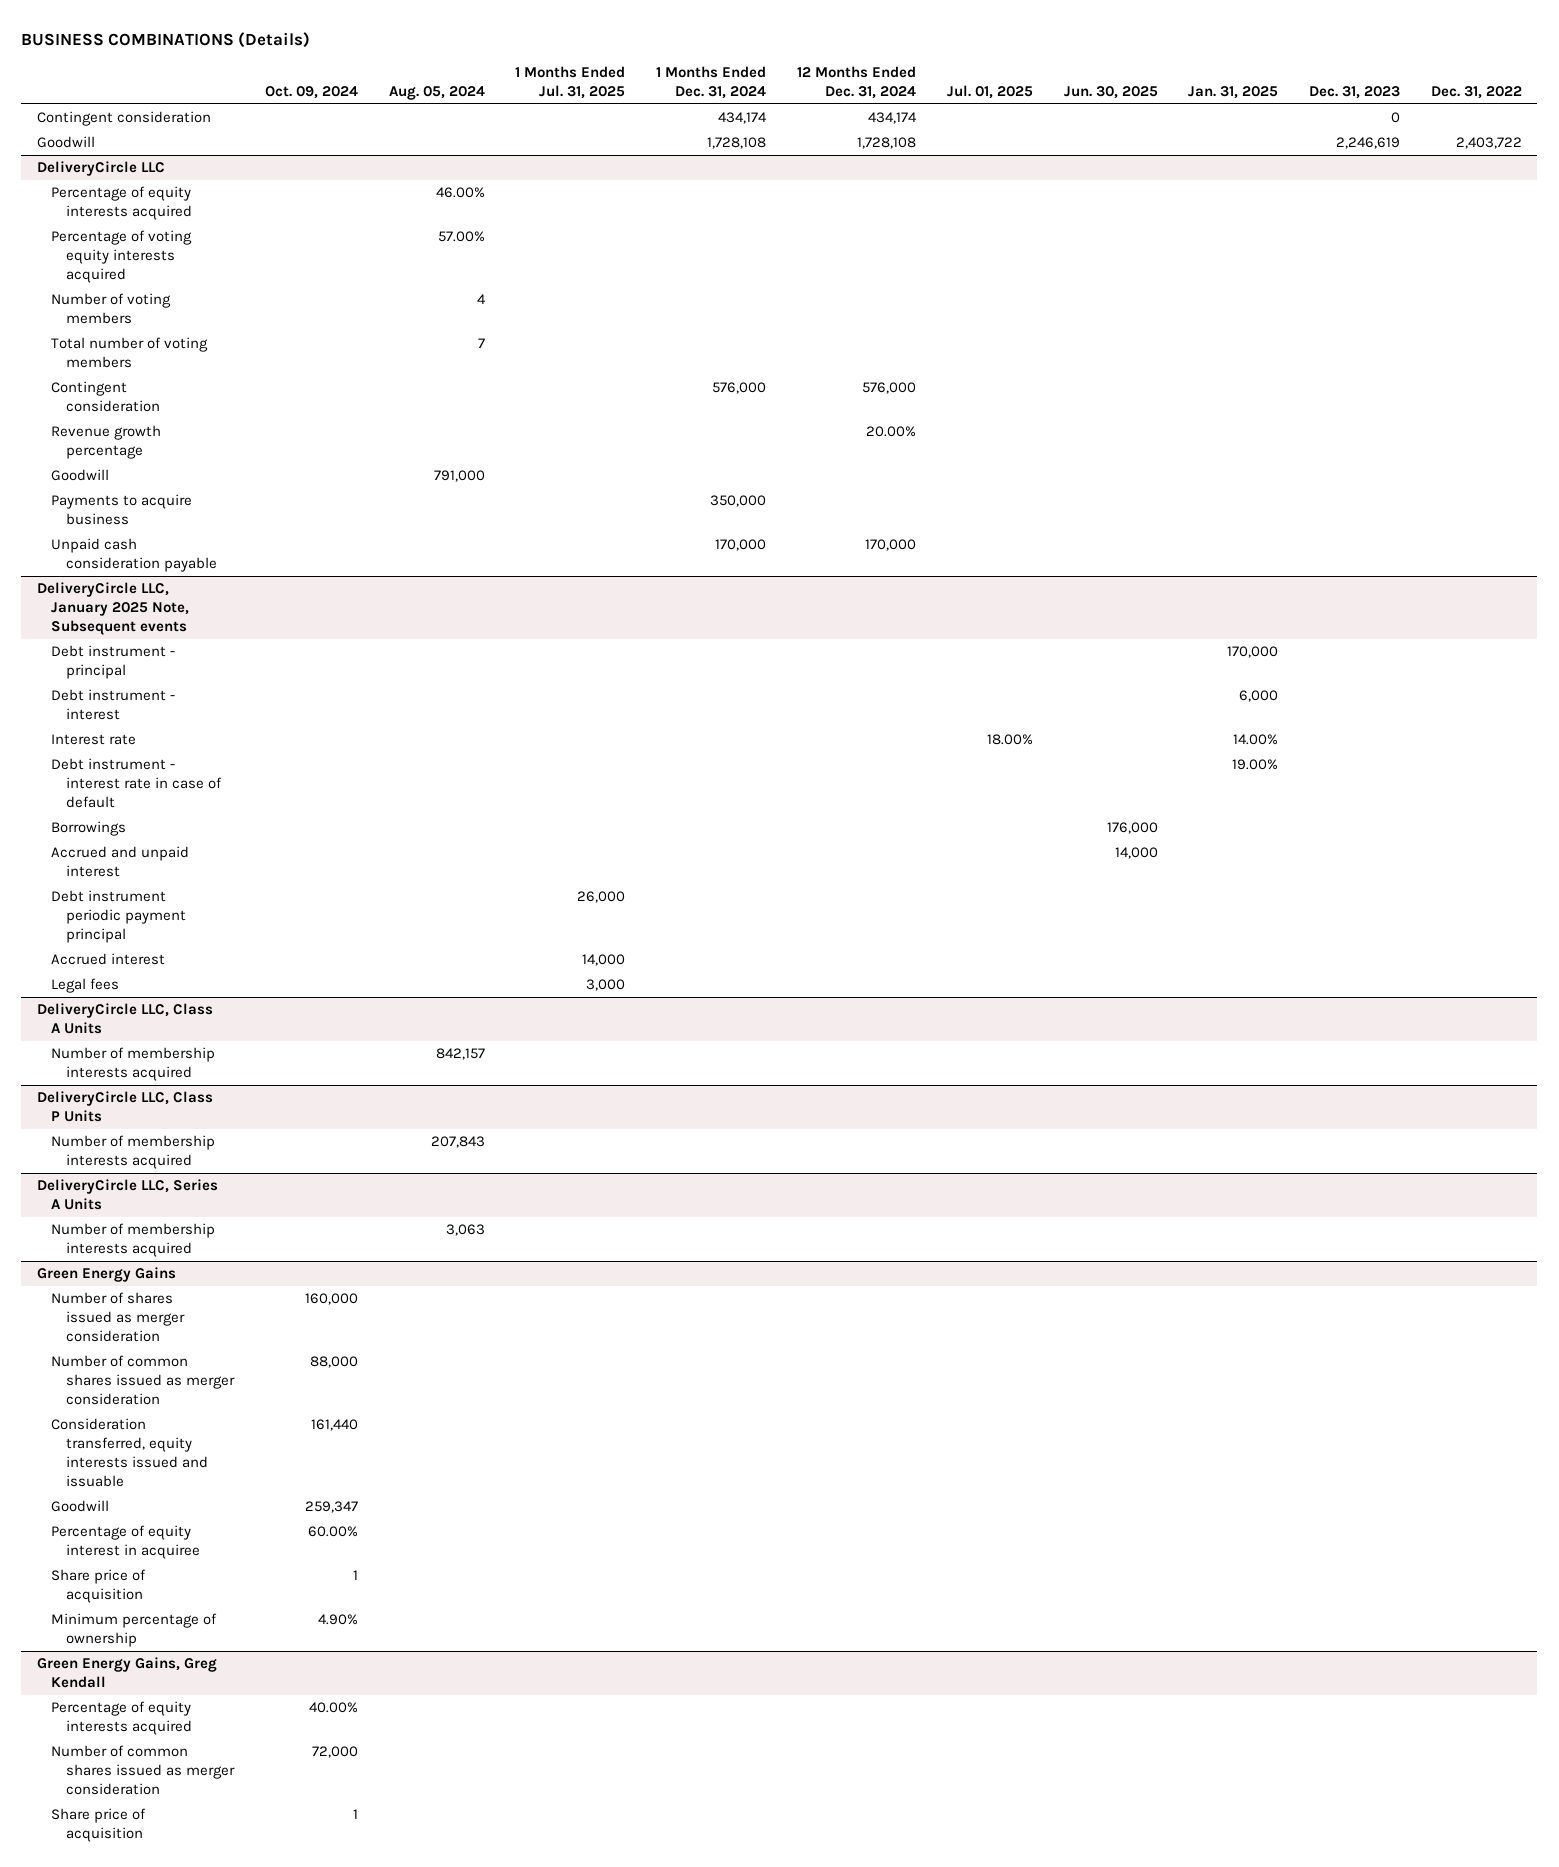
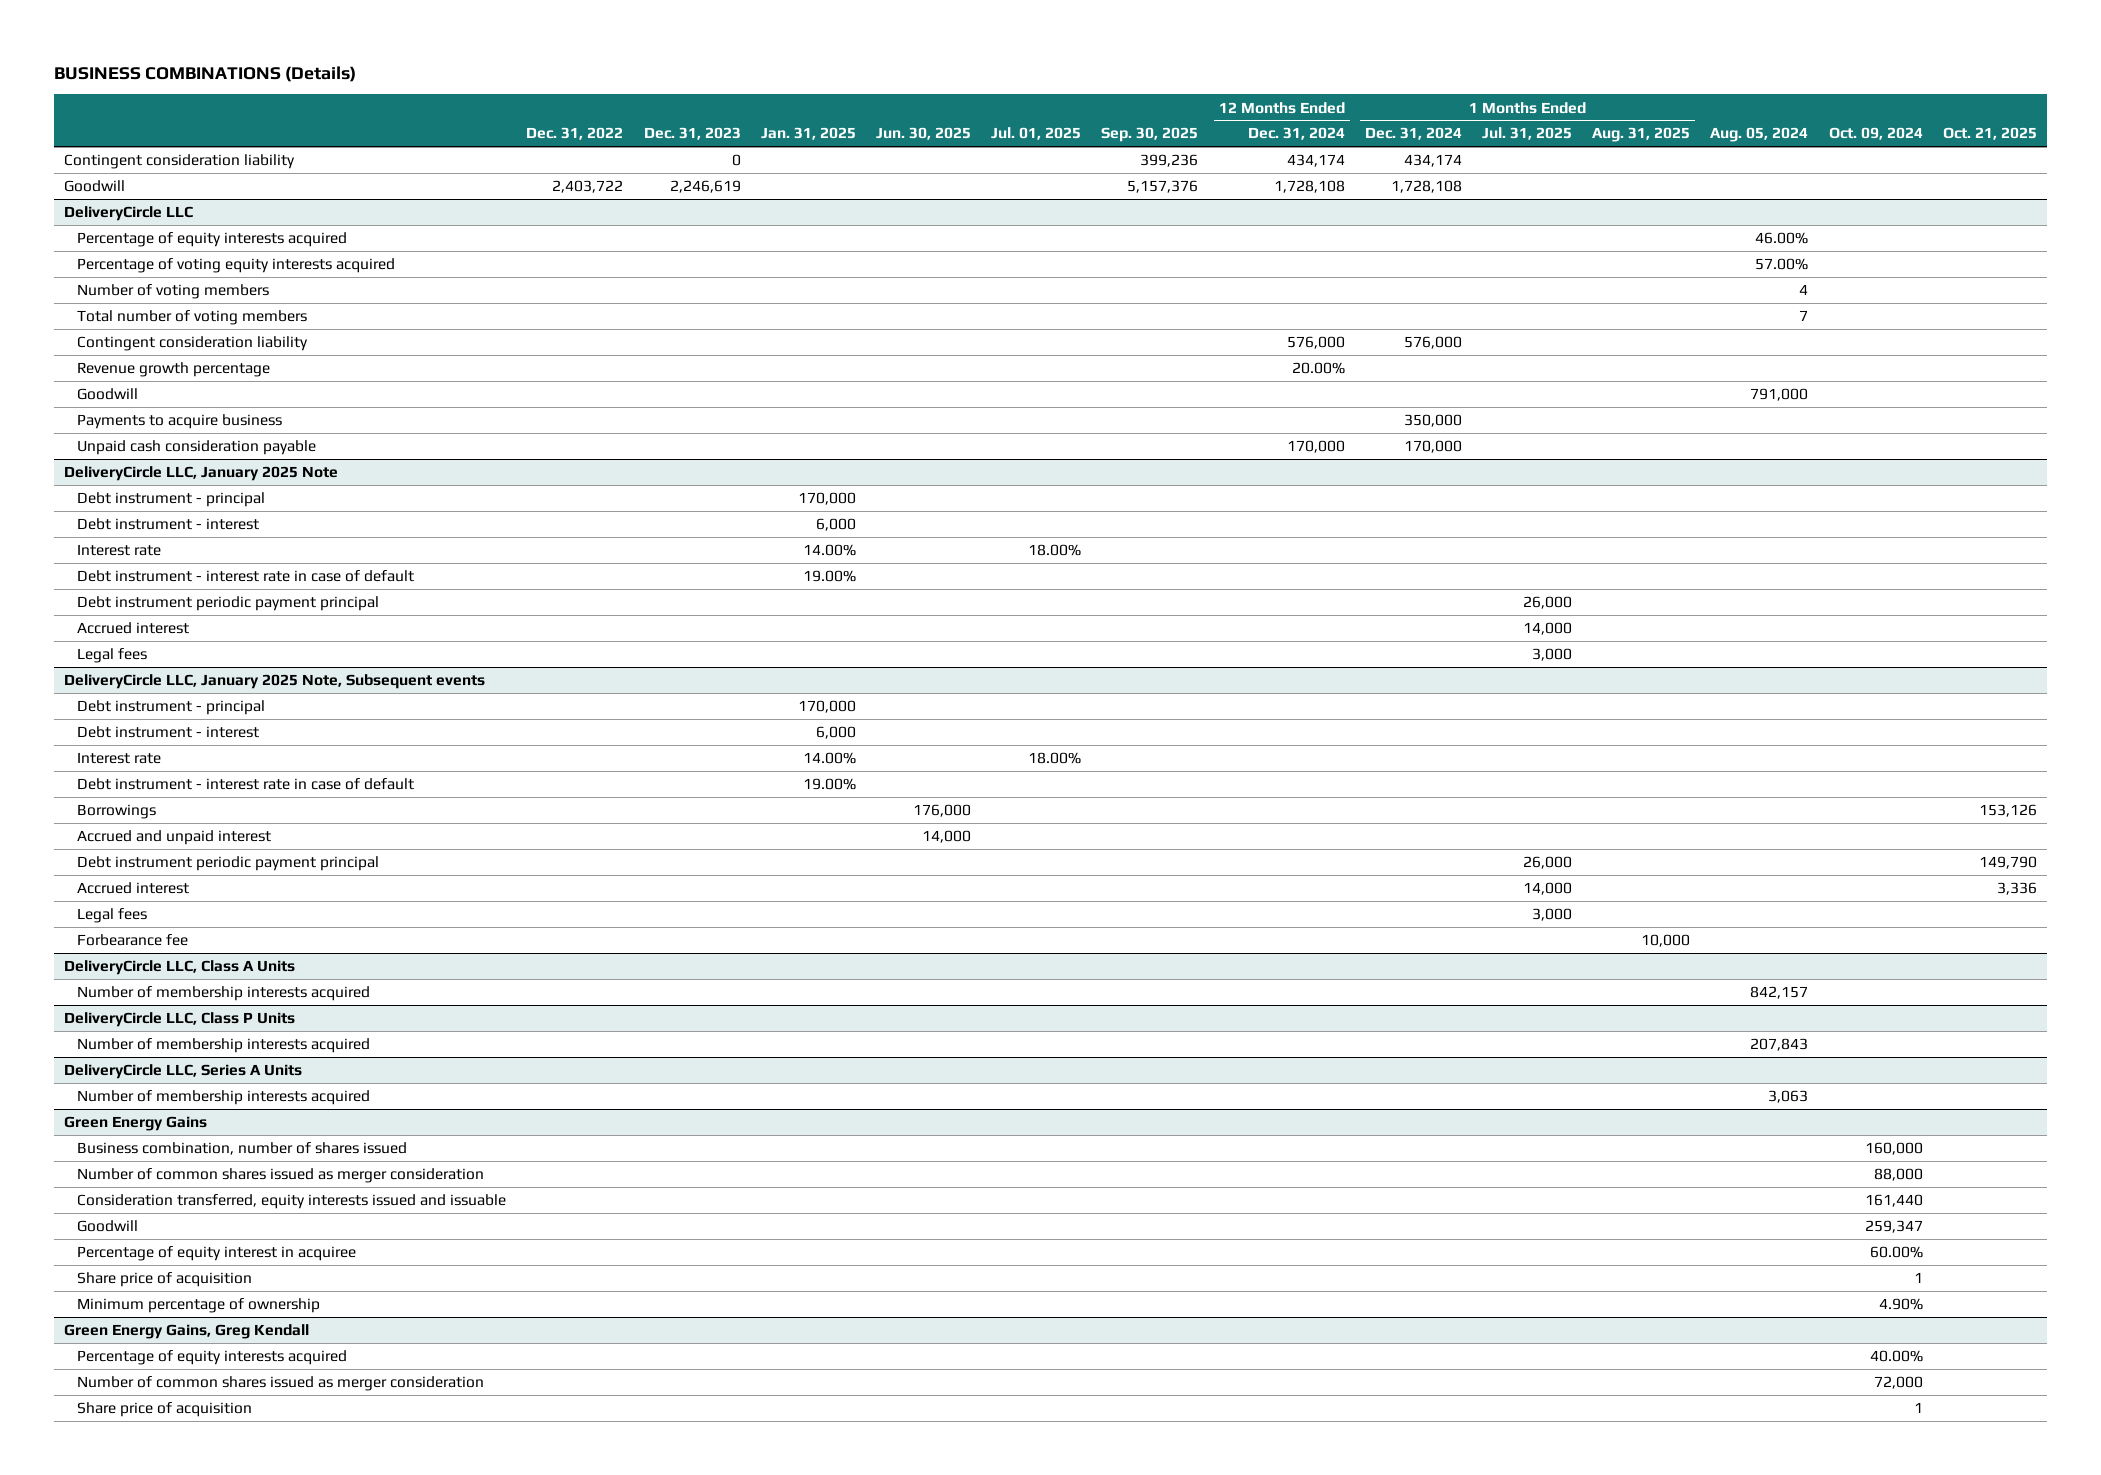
none -> [1101,127,1199,143] Sep. 30, 2025
none -> [1592,127,1691,143] Aug. 31, 2025
none -> [1942,127,2037,141] Oct. 21, 2025
[36,111,211,127] Contingent consideration -> [64,154,296,170] Contingent consideration liability
[51,381,161,413] Contingent consideration -> [77,336,309,352] Contingent consideration liability
none -> [64,466,339,482] DeliveryCircle LLC, January 2025 Note
none -> [77,492,266,508] Debt instrument - principal
none -> [77,518,260,531] Debt instrument - interest
none -> [77,544,162,557] Interest rate
none -> [77,570,415,583] Debt instrument - interest rate in case of default
none -> [77,596,380,612] Debt instrument periodic payment principal
none -> [77,622,190,635] Accrued interest
none -> [77,648,148,664] Legal fees
none -> [77,934,189,947] Forbearance fee
[51,1292,186,1342] Number of shares issued as merger consideration -> [77,1142,408,1156] Business combination, number of shares issued

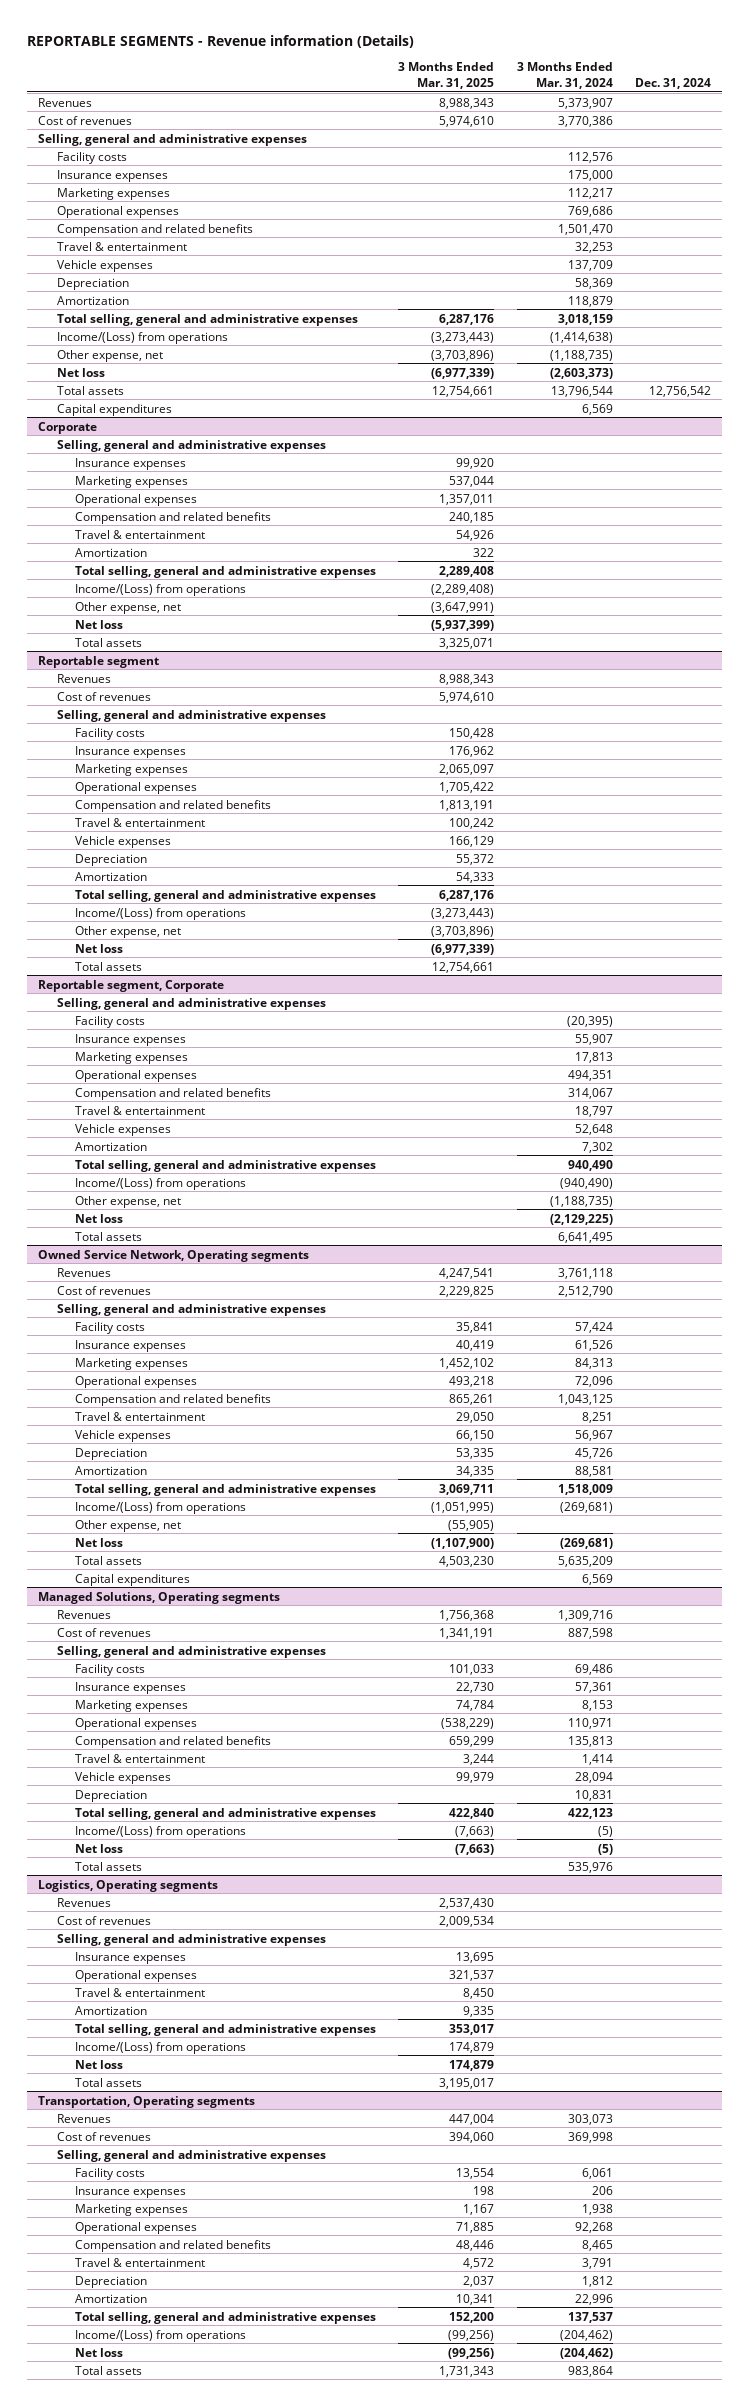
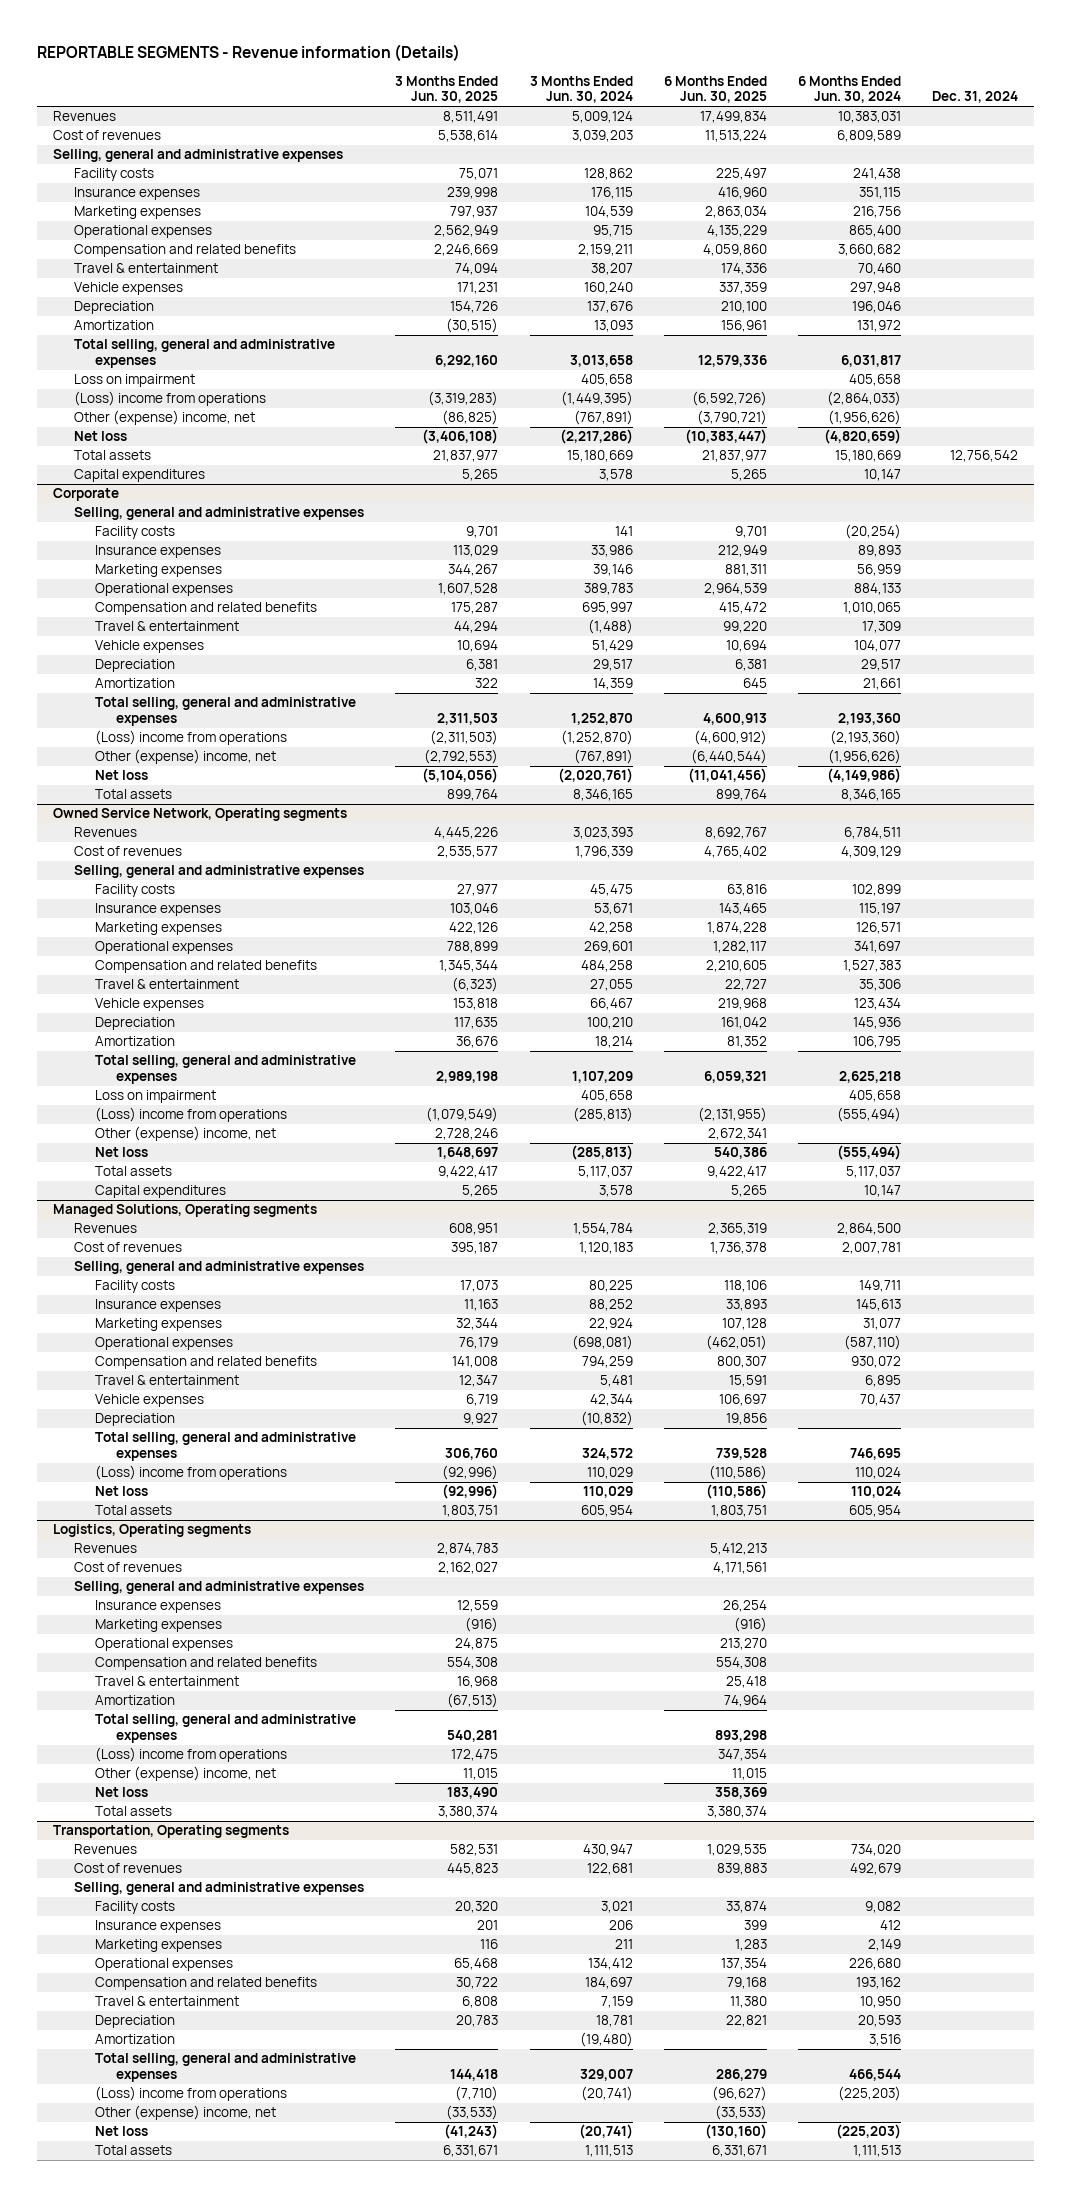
[398,62,495,89] 3 Months Ended Mar. 31, 2025 -> none
[516,62,613,89] 3 Months Ended Mar. 31, 2024 -> none
none -> [395,75,499,104] 3 Months Ended Jun. 30, 2025
none -> [529,75,633,104] 3 Months Ended Jun. 30, 2024
none -> [663,75,767,104] 6 Months Ended Jun. 30, 2025
none -> [798,75,902,104] 6 Months Ended Jun. 30, 2024
none -> [74,374,196,388] Loss on impairment
[56,331,228,344] Income/(Loss) from operations -> [74,391,267,407] (Loss) income from operations
[56,349,163,362] Other expense, net -> [74,410,256,426] Other (expense) income, net
none -> [95,526,176,540] Facility costs
none -> [95,640,205,654] Vehicle expenses
none -> [95,659,176,673] Depreciation
[74,583,246,596] Income/(Loss) from operations -> [95,730,288,746] (Loss) income from operations
[74,601,181,614] Other expense, net -> [95,749,277,765] Other (expense) income, net
[38,655,160,668] Reportable segment -> none
[56,673,111,683] Revenues -> none
[56,691,151,701] Cost of revenues -> none
[56,709,326,722] Selling, general and administrative expenses -> none
[74,727,145,740] Facility costs -> none
[74,745,186,758] Insurance expenses -> none
[74,763,188,776] Marketing expenses -> none
[74,781,197,794] Operational expenses -> none
[74,799,271,812] Compensation and related benefits -> none
[74,817,205,827] Travel & entertainment -> none
[74,835,171,848] Vehicle expenses -> none
[74,853,147,866] Depreciation -> none
[74,871,147,881] Amortization -> none
[74,889,376,902] Total selling, general and administrative expenses -> none
[74,907,246,920] Income/(Loss) from operations -> none
[74,925,181,938] Other expense, net -> none
[74,943,123,953] Net loss -> none
[74,961,142,971] Total assets -> none
[38,979,225,992] Reportable segment, Corporate -> none
[56,997,326,1010] Selling, general and administrative expenses -> none
[74,1015,145,1028] Facility costs -> none
[74,1033,186,1046] Insurance expenses -> none
[74,1051,188,1064] Marketing expenses -> none
[74,1069,197,1082] Operational expenses -> none
[74,1087,271,1100] Compensation and related benefits -> none
[74,1105,205,1115] Travel & entertainment -> none
[74,1123,171,1136] Vehicle expenses -> none
[74,1141,147,1151] Amortization -> none
[74,1159,376,1172] Total selling, general and administrative expenses -> none
[74,1177,246,1190] Income/(Loss) from operations -> none
[74,1195,181,1208] Other expense, net -> none
[74,1213,123,1223] Net loss -> none
[74,1231,142,1241] Total assets -> none
none -> [95,1090,217,1104] Loss on impairment
[74,1501,246,1514] Income/(Loss) from operations -> [95,1107,288,1123] (Loss) income from operations
[74,1519,181,1532] Other expense, net -> [95,1126,277,1142] Other (expense) income, net
[74,1825,246,1838] Income/(Loss) from operations -> [95,1465,288,1481] (Loss) income from operations
none -> [95,1619,223,1633] Marketing expenses
none -> [95,1657,318,1671] Compensation and related benefits
[74,2041,246,2054] Income/(Loss) from operations -> [95,1747,288,1763] (Loss) income from operations
none -> [95,1766,277,1782] Other (expense) income, net
[74,2329,246,2342] Income/(Loss) from operations -> [95,2086,288,2102] (Loss) income from operations
none -> [95,2105,277,2121] Other (expense) income, net

